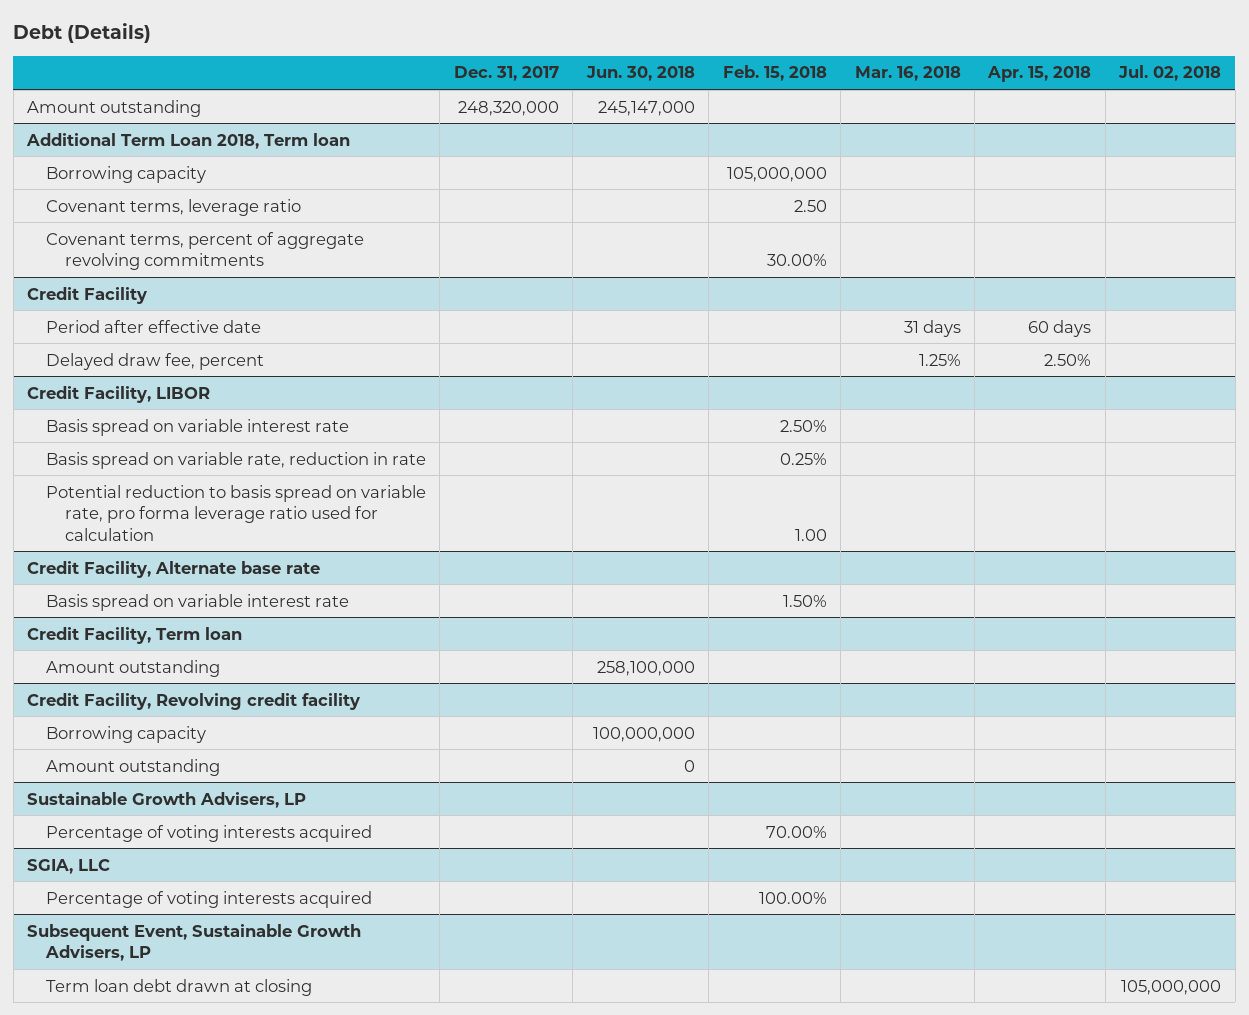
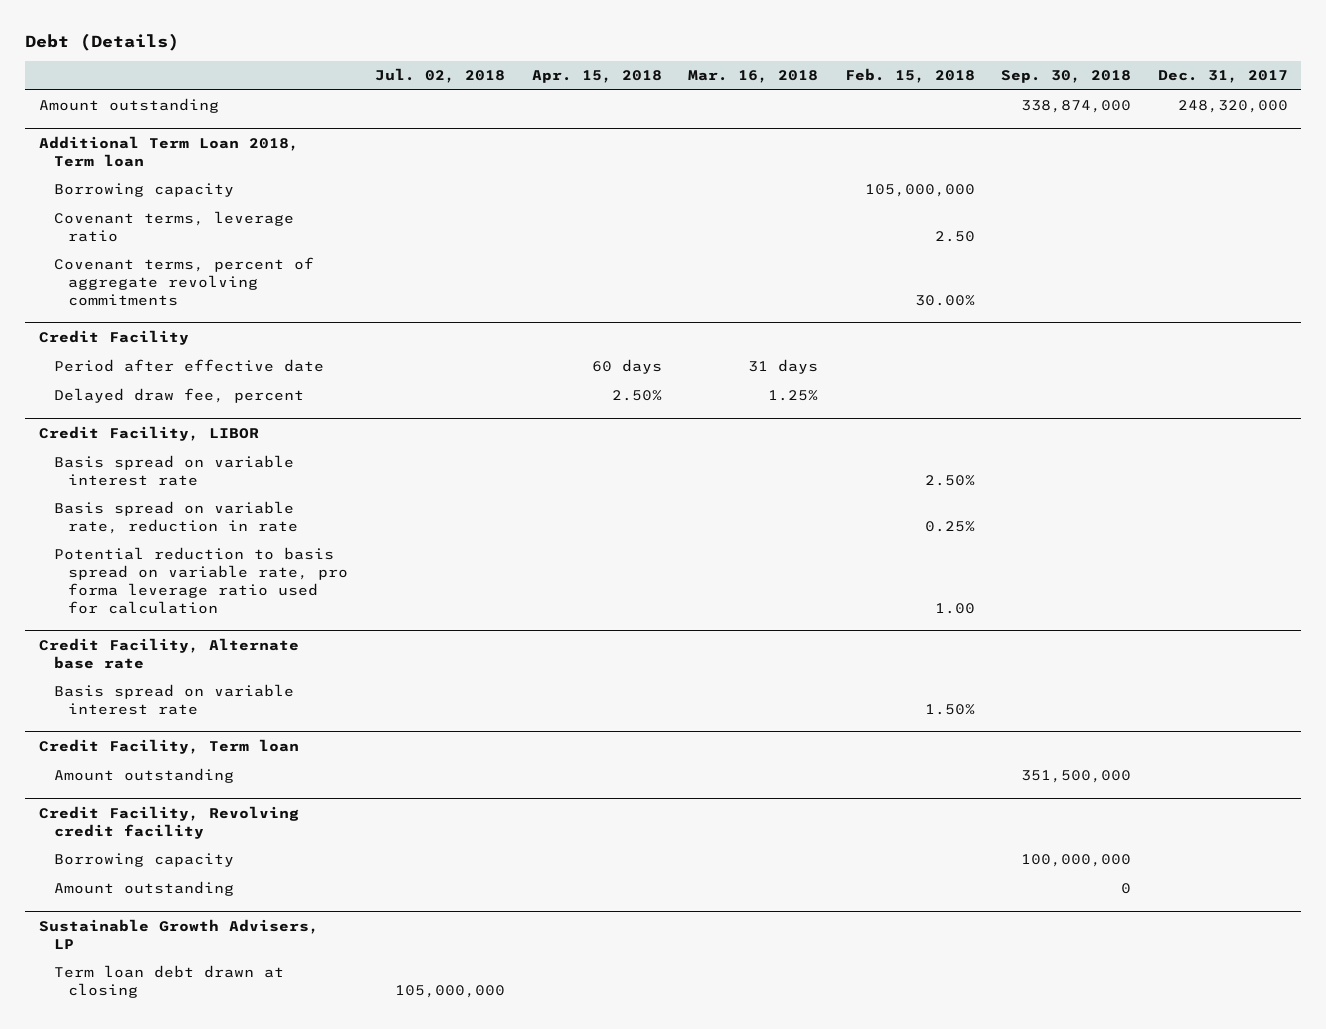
[585,66,695,82] Jun. 30, 2018 -> none
none -> [1001,70,1132,84] Sep. 30, 2018
[46,824,373,842] Percentage of voting interests acquired -> none
[27,858,111,874] SGIA, LLC -> none
[46,890,373,908] Percentage of voting interests acquired -> none
[27,923,362,962] Subsequent Event, Sustainable Growth Advisers, LP -> none
[46,978,313,996] Term loan debt drawn at closing -> none
none -> [53,965,284,999] Term loan debt drawn at closing

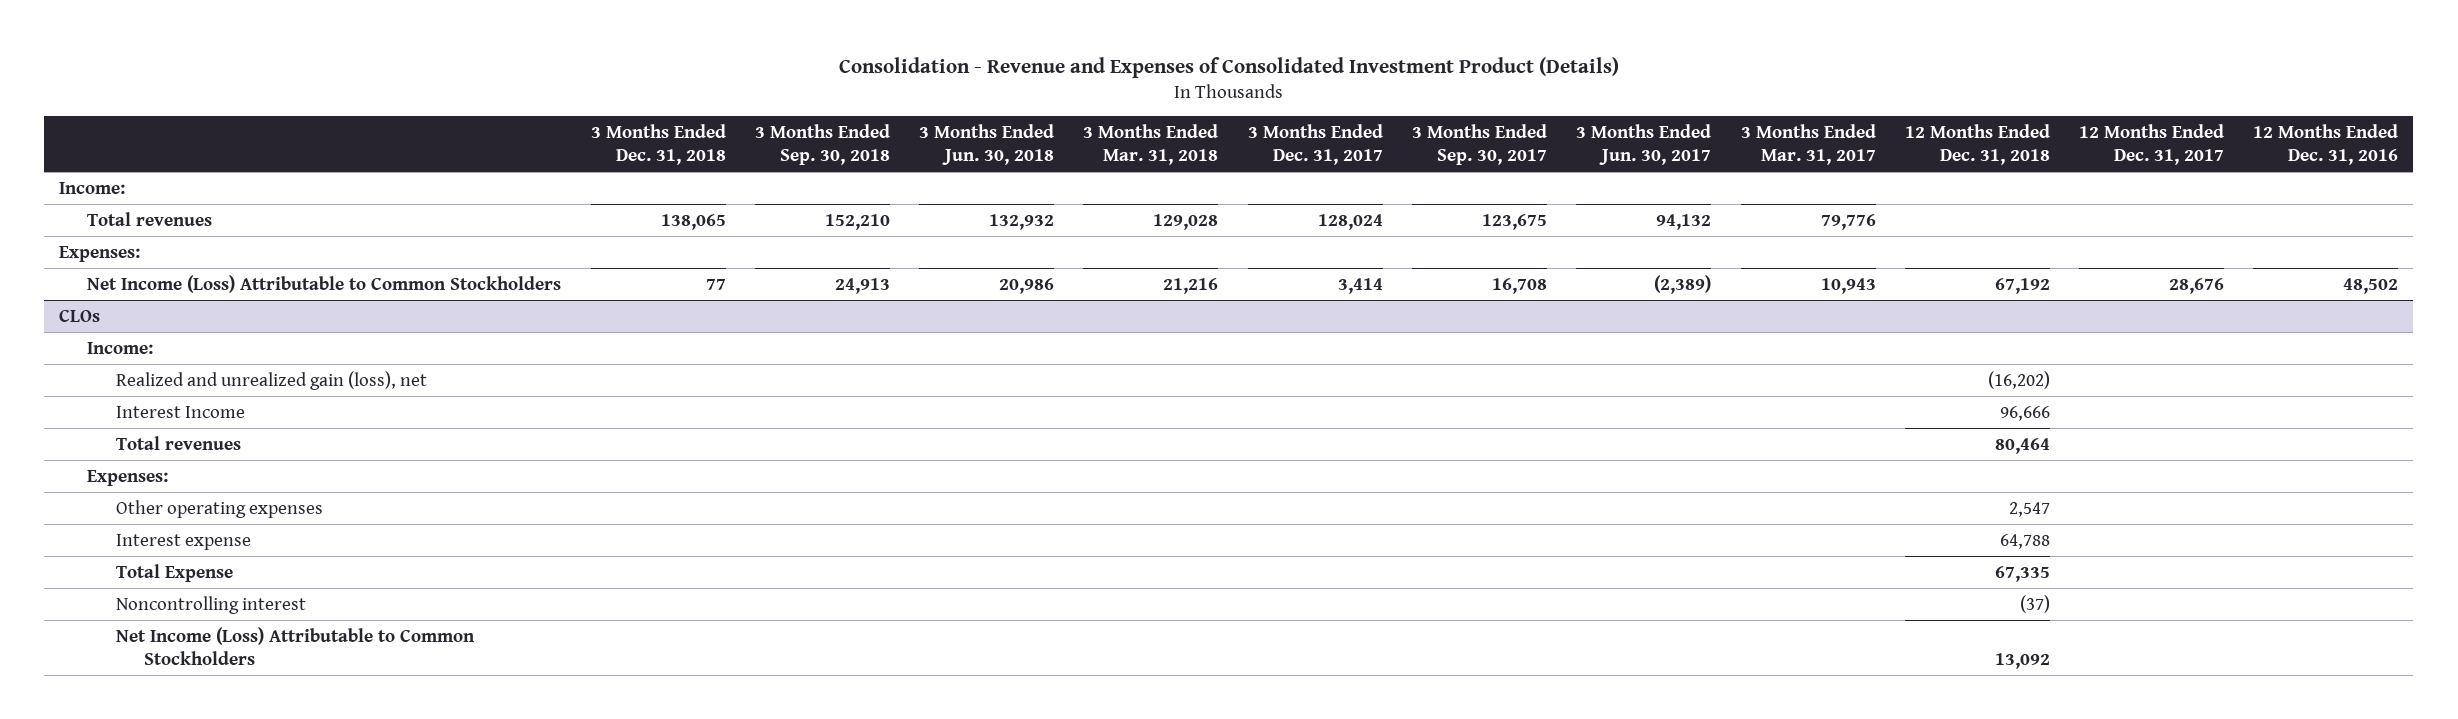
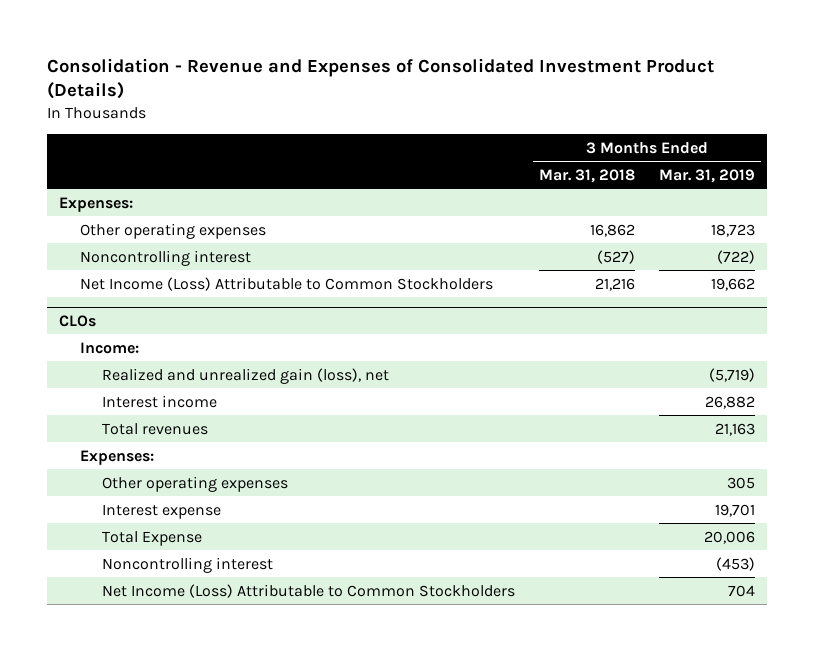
[590,123,726,166] 3 Months Ended Dec. 31, 2018 -> none
[754,123,890,166] 3 Months Ended Sep. 30, 2018 -> none
[919,123,1055,166] 3 Months Ended Jun. 30, 2018 -> none
[1247,123,1383,166] 3 Months Ended Dec. 31, 2017 -> none
[1412,123,1548,166] 3 Months Ended Sep. 30, 2017 -> none
[1576,123,1712,166] 3 Months Ended Jun. 30, 2017 -> none
[1740,123,1876,166] 3 Months Ended Mar. 31, 2017 -> none
[1904,123,2050,166] 12 Months Ended Dec. 31, 2018 -> none
[2079,123,2225,166] 12 Months Ended Dec. 31, 2017 -> none
[2253,123,2399,166] 12 Months Ended Dec. 31, 2016 -> none
none -> [658,168,755,183] Mar. 31, 2019
[59,181,126,194] Income: -> none
[87,211,213,226] Total revenues -> none
none -> [80,222,267,239] Other operating expenses
none -> [80,249,252,266] Noncontrolling interest
[115,405,245,418] Interest Income -> [101,394,217,408] Interest income

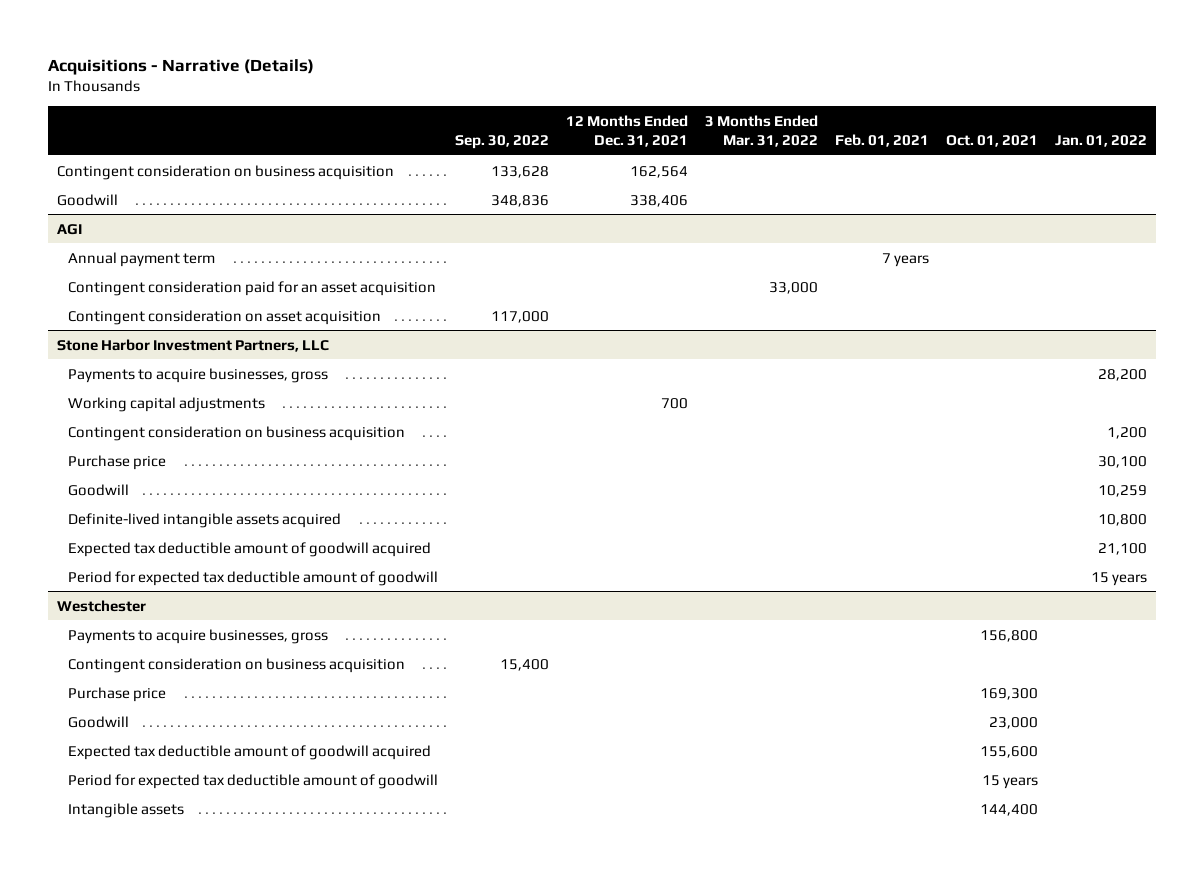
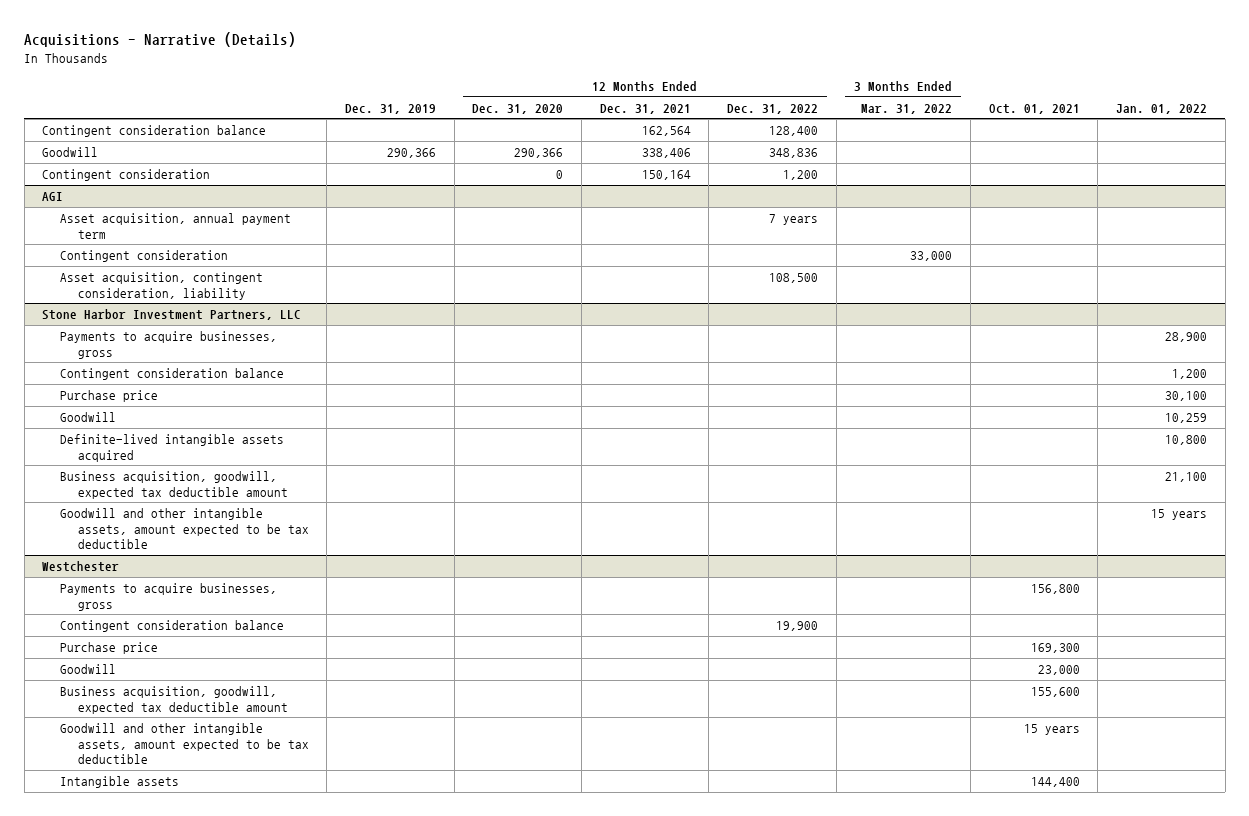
[455,135,550,150] Sep. 30, 2022 -> none
[835,134,930,148] Feb. 01, 2021 -> none
none -> [345,103,437,114] Dec. 31, 2019
none -> [472,103,564,114] Dec. 31, 2020
none -> [727,103,819,114] Dec. 31, 2022
[56,164,394,180] Contingent consideration on business acquisition -> [42,125,267,138] Contingent consideration balance
none -> [42,169,211,182] Contingent consideration
[68,251,216,267] Annual payment term -> [60,213,292,239] Asset acquisition, annual payment term
[68,280,437,296] Contingent consideration paid for an asset acquisition -> [60,250,229,263] Contingent consideration
[68,309,382,325] Contingent consideration on asset acquisition -> [60,272,264,300] Asset acquisition, contingent consideration, liability
[68,396,266,412] Working capital adjustments -> none
[1098,368,1148,381] 28,200 -> [1164,332,1207,343] 28,900
[68,425,406,441] Contingent consideration on business acquisition -> [60,368,285,381] Contingent consideration balance
[68,541,432,557] Expected tax deductible amount of goodwill acquired -> [60,471,288,499] Business acquisition, goodwill, expected tax deductible amount
[68,570,439,586] Period for expected tax deductible amount of goodwill -> [60,508,309,550] Goodwill and other intangible assets, amount expected to be tax deductible
[68,657,406,673] Contingent consideration on business acquisition -> [60,620,285,633] Contingent consideration balance
[68,744,432,760] Expected tax deductible amount of goodwill acquired -> [60,686,288,714] Business acquisition, goodwill, expected tax deductible amount
[68,773,439,789] Period for expected tax deductible amount of goodwill -> [60,723,309,765] Goodwill and other intangible assets, amount expected to be tax deductible

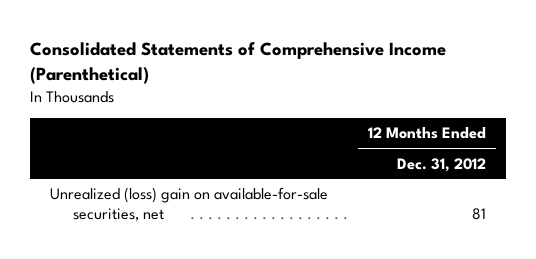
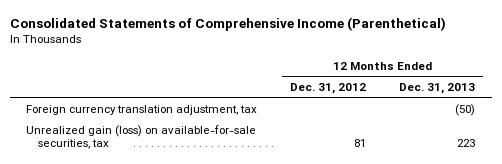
none -> [399,82,476,94] Dec. 31, 2013
none -> [26,104,258,115] Foreign currency translation adjustment, tax
[50,187,329,221] Unrealized (loss) gain on available-for-sale securities, net -> [26,124,257,150] Unrealized gain (loss) on available-for-sale securities, tax

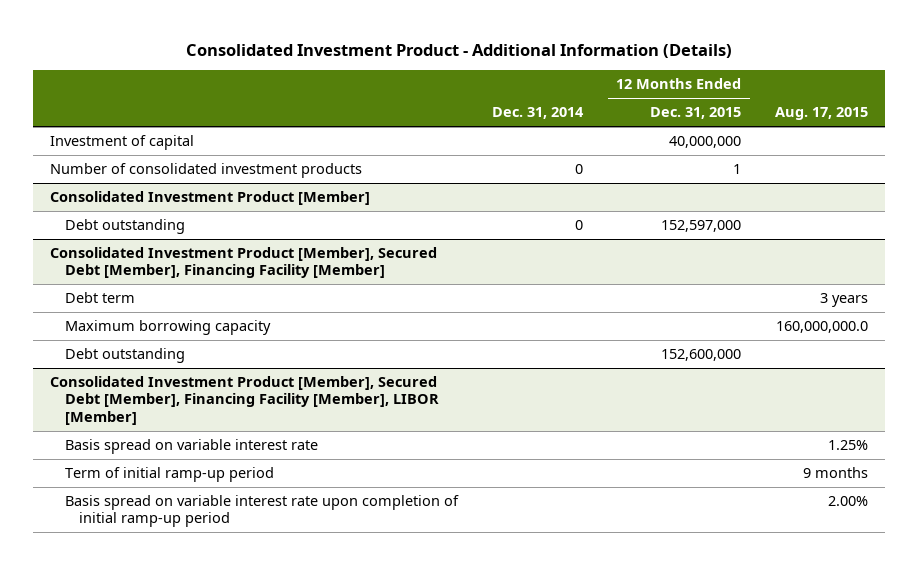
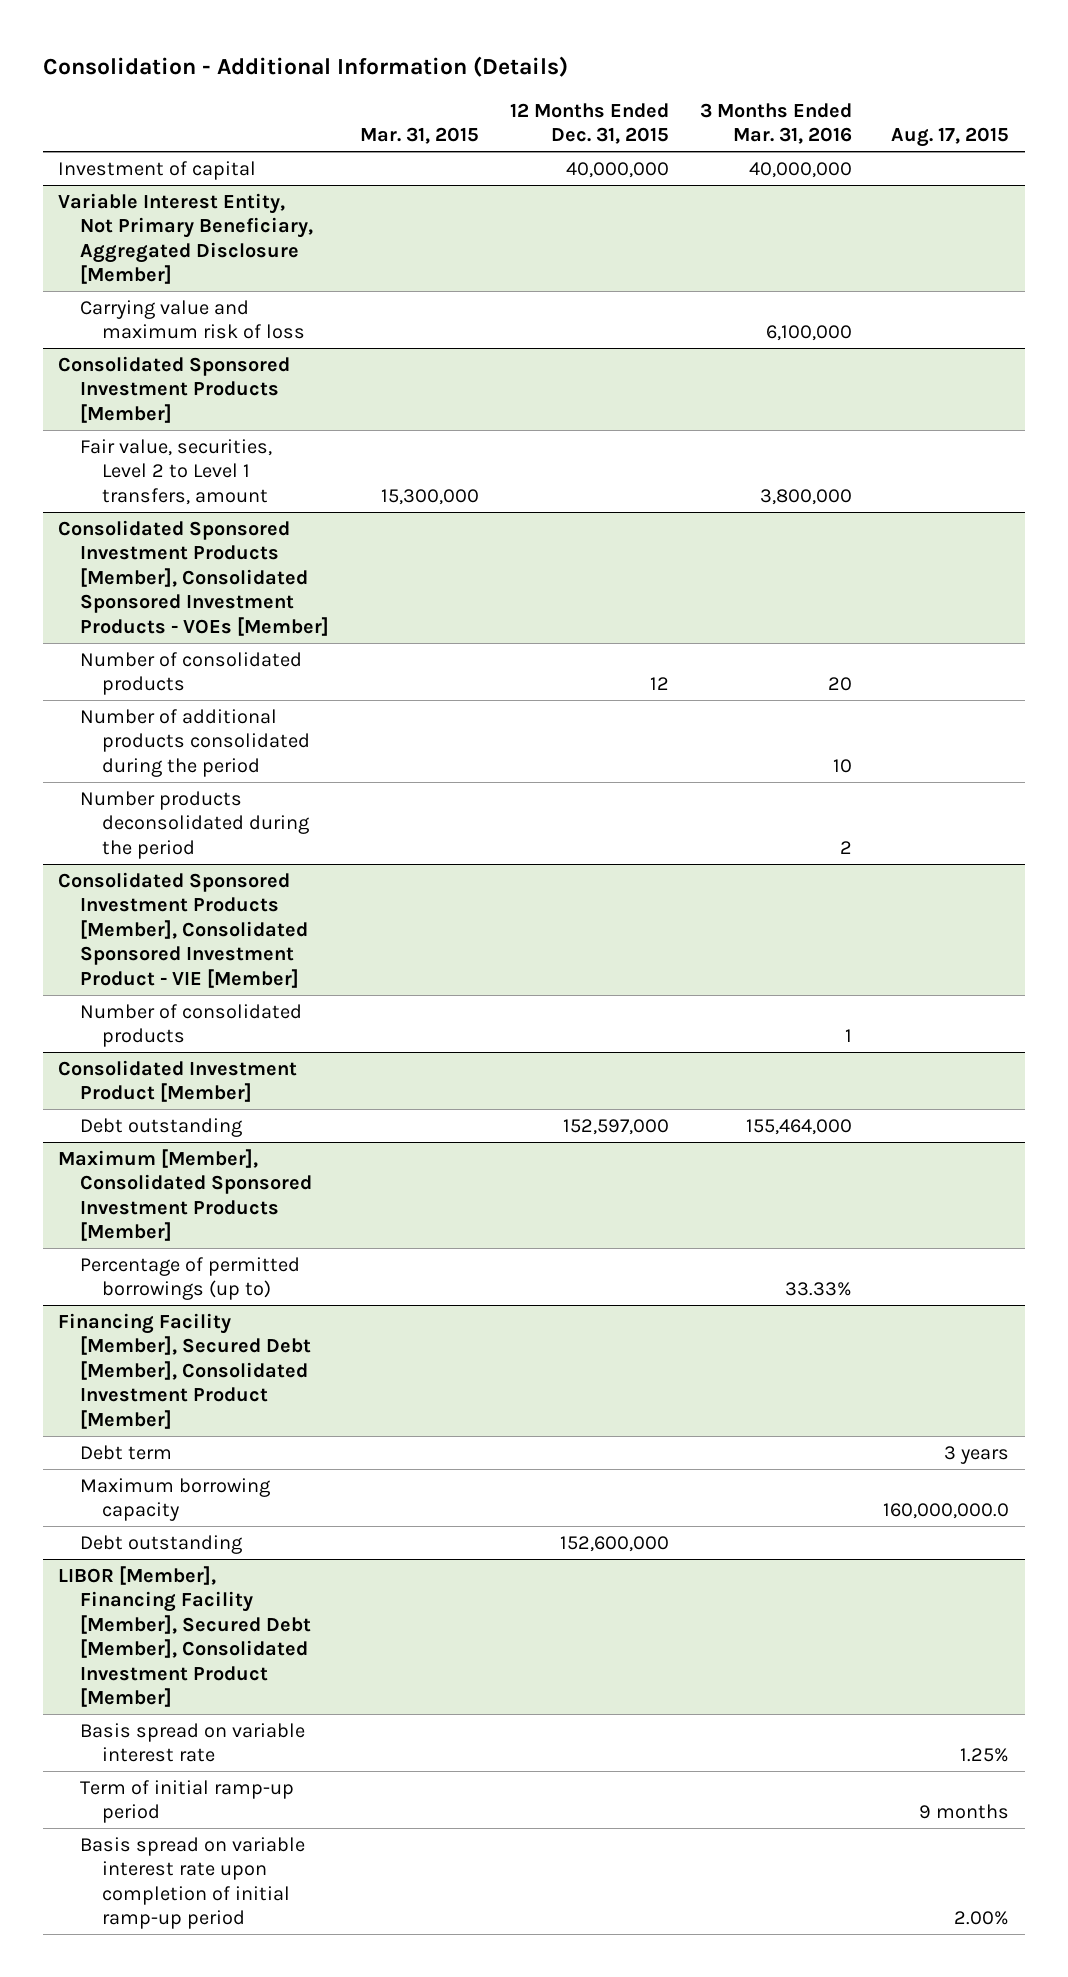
[186,43,733,58] Consolidated Investment Product - Additional Information (Details) -> [42,55,568,77] Consolidation - Additional Information (Details)
[491,107,584,120] Dec. 31, 2014 -> none
none -> [360,127,480,145] Mar. 31, 2015
none -> [700,102,853,145] 3 Months Ended Mar. 31, 2016
[50,163,363,179] Number of consolidated investment products -> none
none -> [58,192,313,285] Variable Interest Entity, Not Primary Beneficiary, Aggregated Disclosure [Member]
none -> [79,299,305,340] Carrying value and maximum risk of loss
none -> [58,355,291,423] Consolidated Sponsored Investment Products [Member]
none -> [79,438,272,505] Fair value, securities, Level 2 to Level 1 transfers, amount
none -> [58,519,329,636] Consolidated Sponsored Investment Products [Member], Consolidated Sponsored Investment Products - VOEs [Member]
none -> [79,651,302,696] Number of consolidated products
none -> [79,708,310,777] Number of additional products consolidated during the period
none -> [79,790,309,859] Number products deconsolidated during the period
none -> [58,871,308,988] Consolidated Sponsored Investment Products [Member], Consolidated Sponsored Investment Product - VIE [Member]
none -> [79,1003,302,1048] Number of consolidated products
none -> [58,1148,312,1242] Maximum [Member], Consolidated Sponsored Investment Products [Member]
none -> [79,1256,300,1301] Percentage of permitted borrowings (up to)
[50,247,438,279] Consolidated Investment Product [Member], Secured Debt [Member], Financing Facility [Member] -> [58,1312,311,1429] Financing Facility [Member], Secured Debt [Member], Consolidated Investment Product [Member]
[50,376,439,425] Consolidated Investment Product [Member], Secured Debt [Member], Financing Facility [Member], LIBOR [Member] -> [58,1565,311,1708] LIBOR [Member], Financing Facility [Member], Secured Debt [Member], Consolidated Investment Product [Member]

